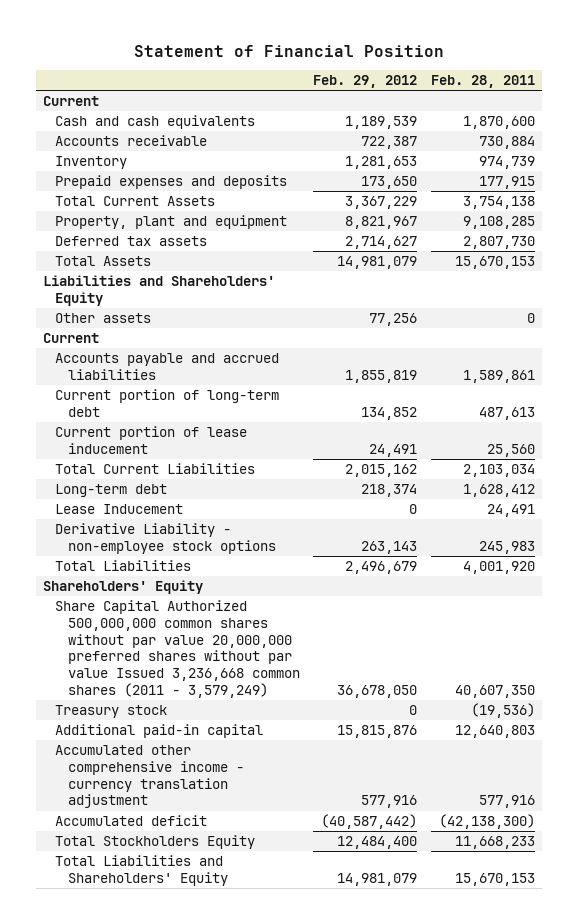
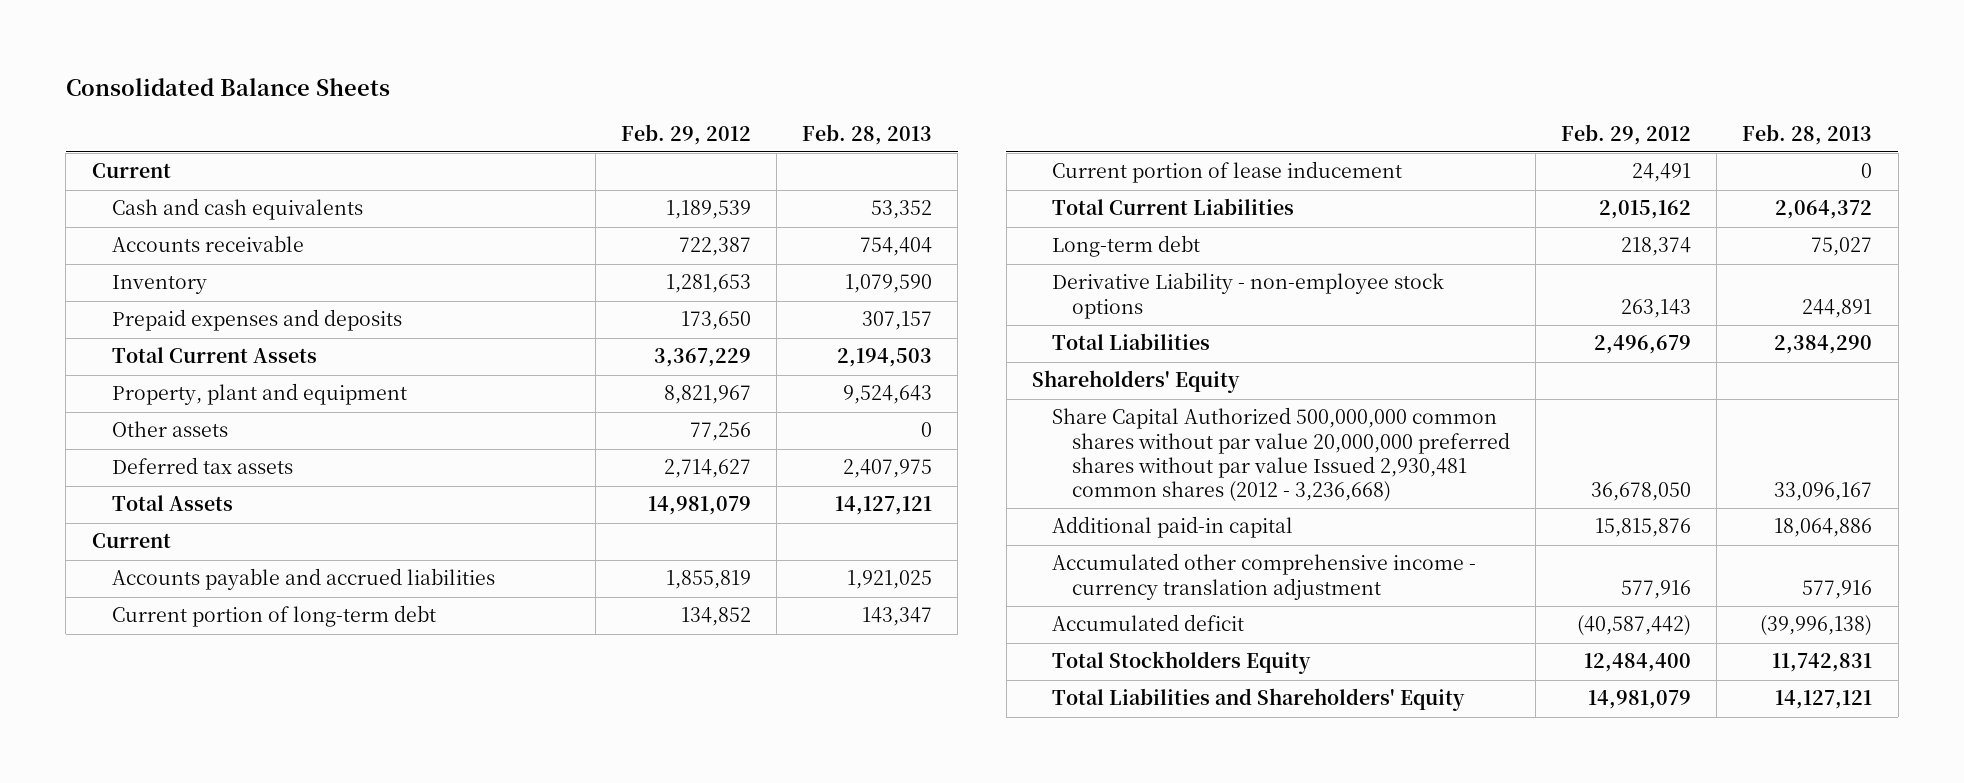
[133,44,444,57] Statement of Financial Position -> [65,77,390,96] Consolidated Balance Sheets
[431,75,536,89] Feb. 28, 2011 -> none
none -> [802,123,933,145] Feb. 28, 2013
[55,313,152,324] Other assets -> [111,421,228,438] Other assets
[42,275,275,306] Liabilities and Shareholders' Equity -> none
[55,504,184,515] Lease Inducement -> none
[55,705,168,719] Treasury stock -> none
[55,600,300,699] Share Capital Authorized 500,000,000 common shares without par value 20,000,000 preferred shares without par value Issued 3,236,668 common shares (2011 - 3,579,249) -> [1051,407,1510,502] Share Capital Authorized 500,000,000 common shares without par value 20,000,000 preferred shares without par value Issued 2,930,481 common shares (2012 - 3,236,668)

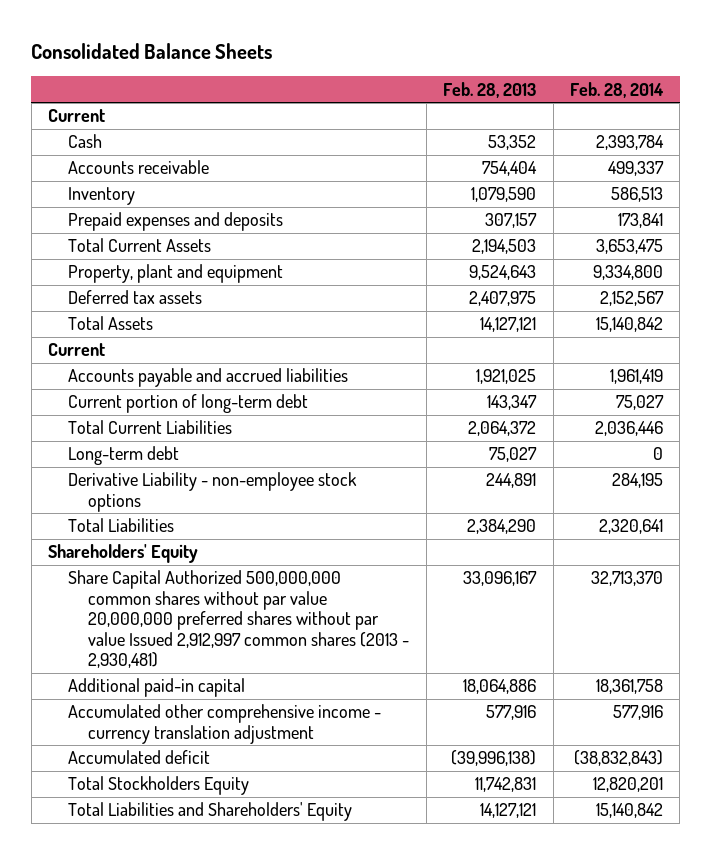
[620,123,751,145] Feb. 29, 2012 -> none
none -> [569,81,664,98] Feb. 28, 2014
[111,198,363,221] Cash and cash equivalents -> [68,134,103,149] Cash
[111,421,228,438] Other assets -> none
[1051,161,1402,184] Current portion of lease inducement -> none
[1051,407,1510,502] Share Capital Authorized 500,000,000 common shares without par value 20,000,000 preferred shares without par value Issued 2,930,481 common shares (2012 - 3,236,668) -> [68,570,410,669] Share Capital Authorized 500,000,000 common shares without par value 20,000,000 preferred shares without par value Issued 2,912,997 common shares (2013 - 2,930,481)

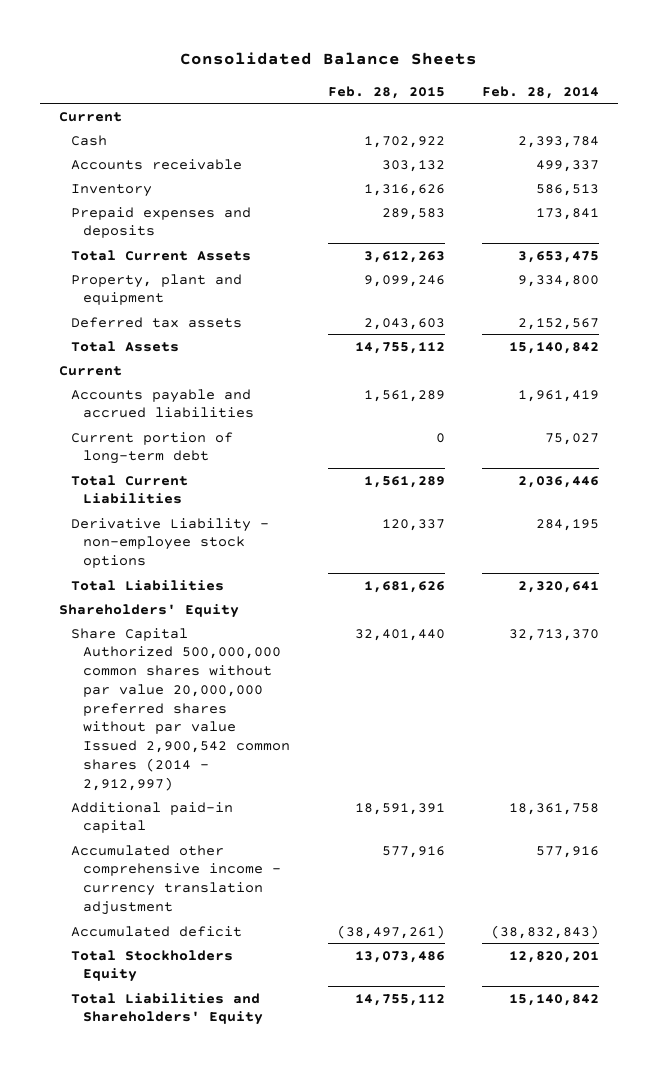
[443,81,537,98] Feb. 28, 2013 -> none
none -> [327,85,445,99] Feb. 28, 2015
[68,446,180,466] Long-term debt -> none
[68,570,410,669] Share Capital Authorized 500,000,000 common shares without par value 20,000,000 preferred shares without par value Issued 2,912,997 common shares (2013 - 2,930,481) -> [71,627,291,791] Share Capital Authorized 500,000,000 common shares without par value 20,000,000 preferred shares without par value Issued 2,900,542 common shares (2014 - 2,912,997)

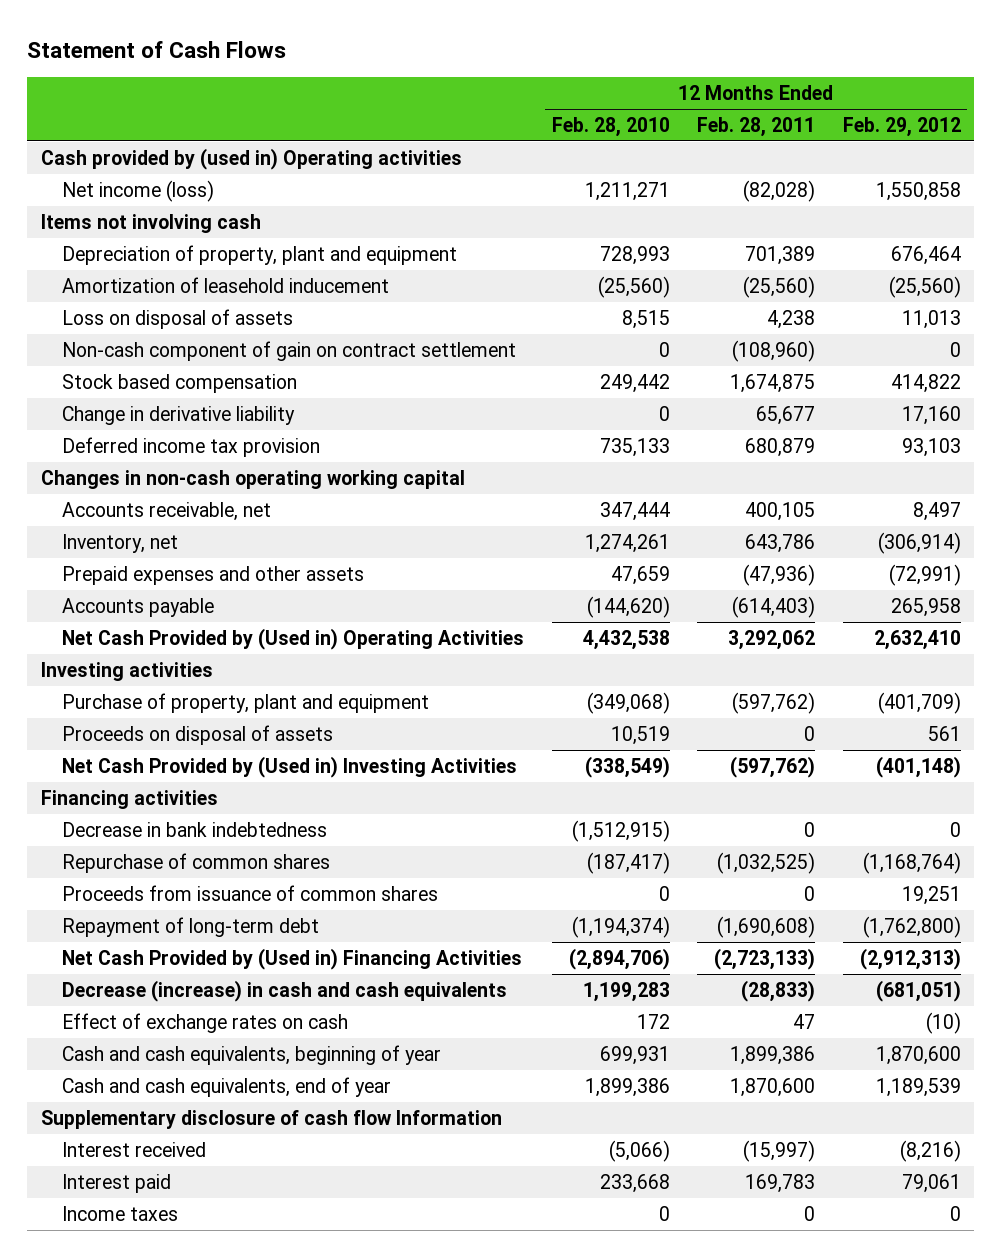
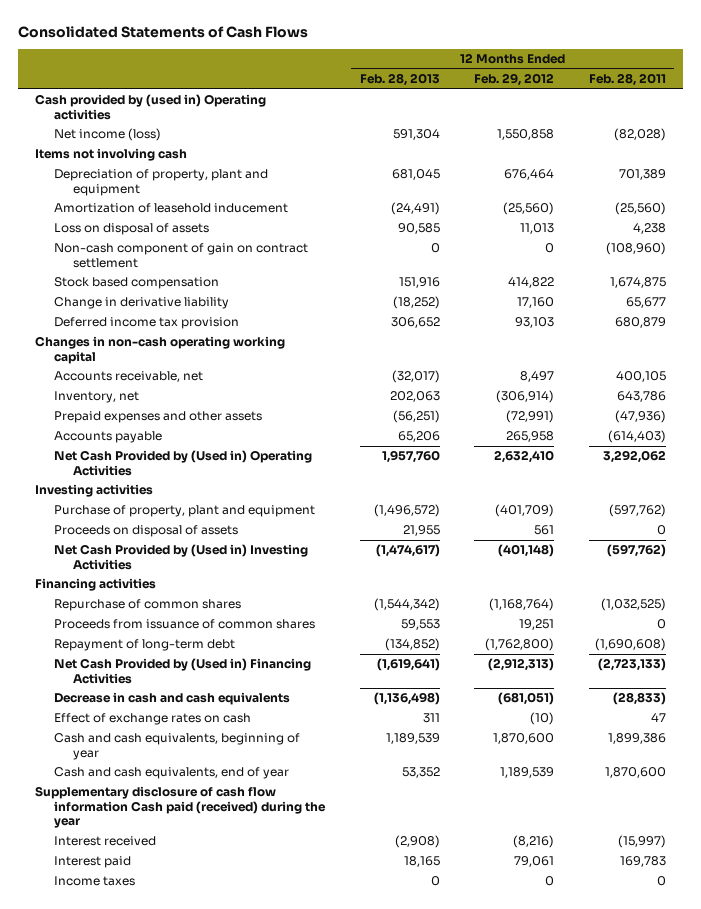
[27,40,287,58] Statement of Cash Flows -> [18,25,309,38] Consolidated Statements of Cash Flows
[551,116,670,137] Feb. 28, 2010 -> none
none -> [359,73,440,87] Feb. 28, 2013
[62,821,328,837] Decrease in bank indebtedness -> none
[62,979,508,1002] Decrease (increase) in cash and cash equivalents -> [54,692,291,706] Decrease in cash and cash equivalents
[40,1109,502,1129] Supplementary disclosure of cash flow Information -> [35,786,327,828] Supplementary disclosure of cash flow information Cash paid (received) during the year

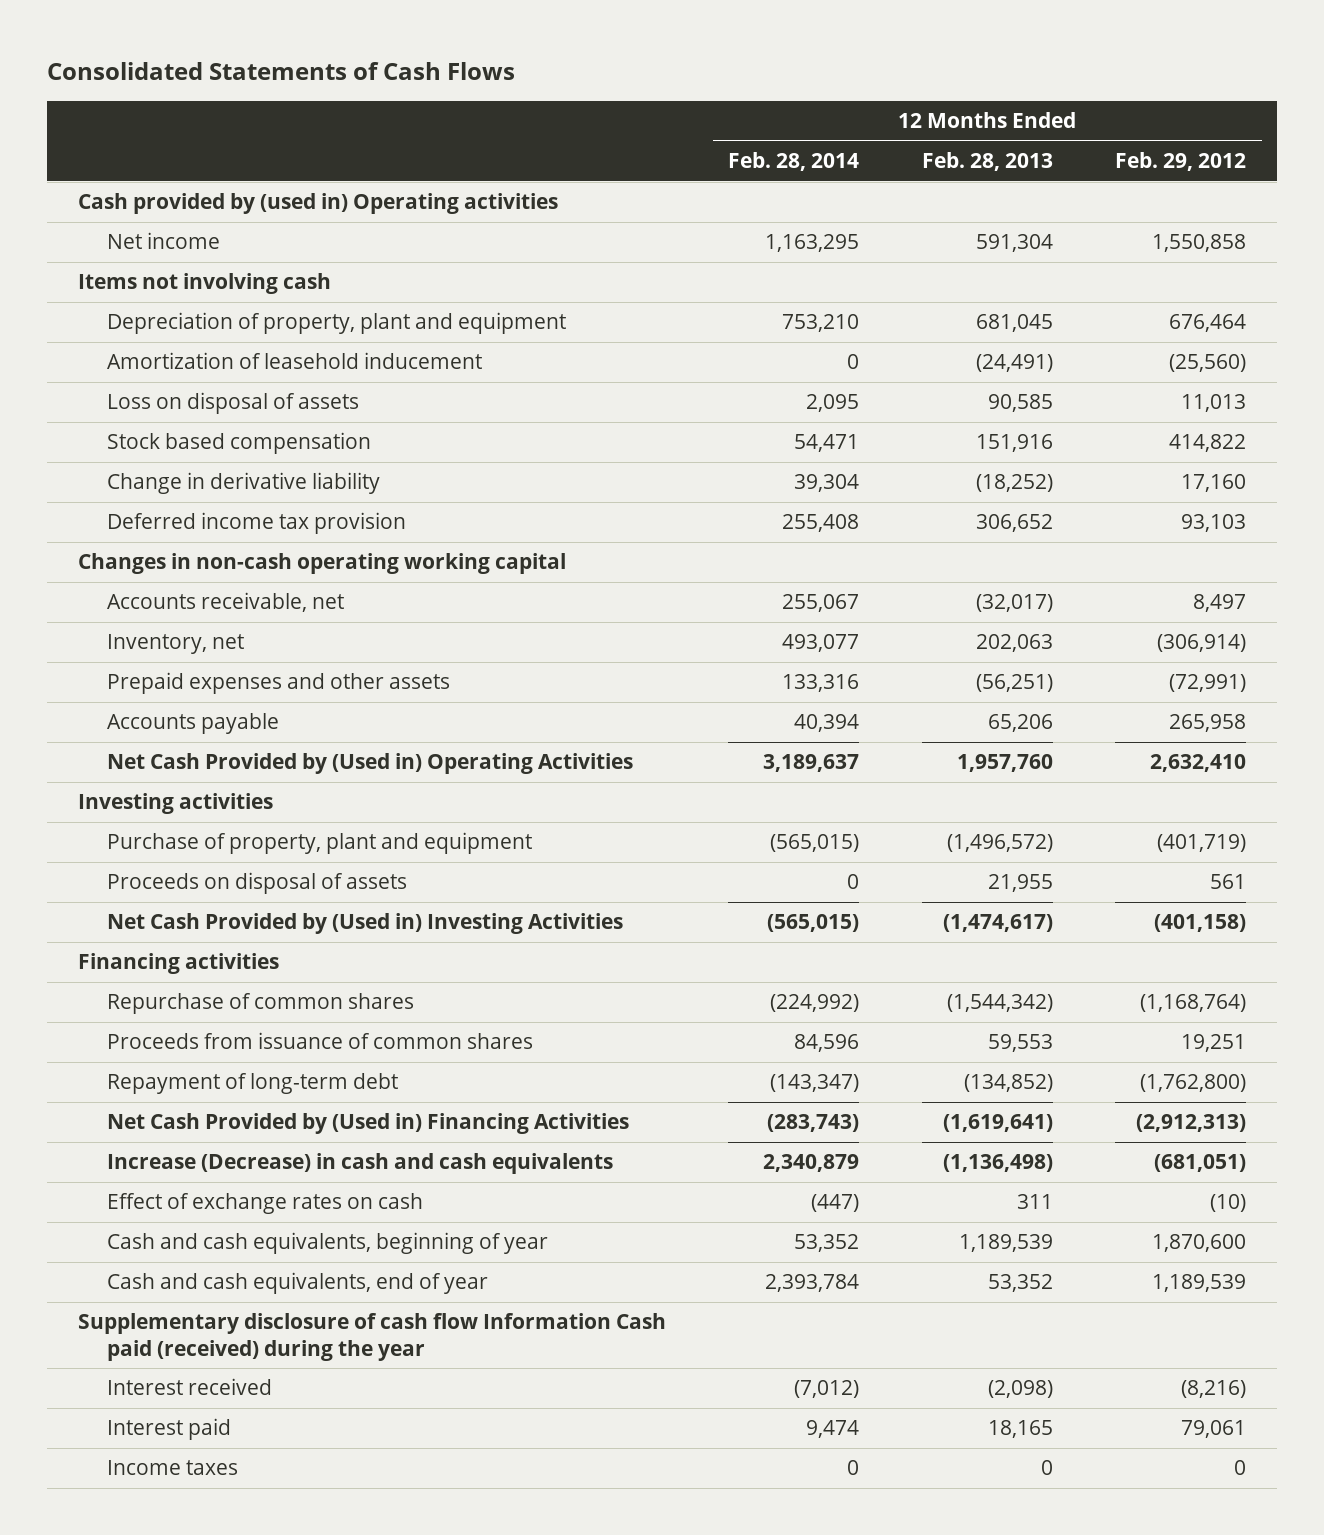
[588,73,666,87] Feb. 28, 2011 -> none
none -> [728,151,860,171] Feb. 28, 2014
[54,128,162,142] Net income (loss) -> [107,232,221,250] Net income
[54,243,309,268] Non-cash component of gain on contract settlement -> none
[495,504,555,518] (401,709) -> [1157,834,1247,853] (401,719)
[498,544,555,558] (401,148) -> [1154,914,1247,933] (401,158)
[54,692,291,706] Decrease in cash and cash equivalents -> [107,1153,614,1175] Increase (Decrease) in cash and cash equivalents
[35,786,327,828] Supplementary disclosure of cash flow information Cash paid (received) during the year -> [78,1313,667,1361] Supplementary disclosure of cash flow Information Cash paid (received) during the year
[394,835,440,849] (2,908) -> [987,1380,1053,1399] (2,098)

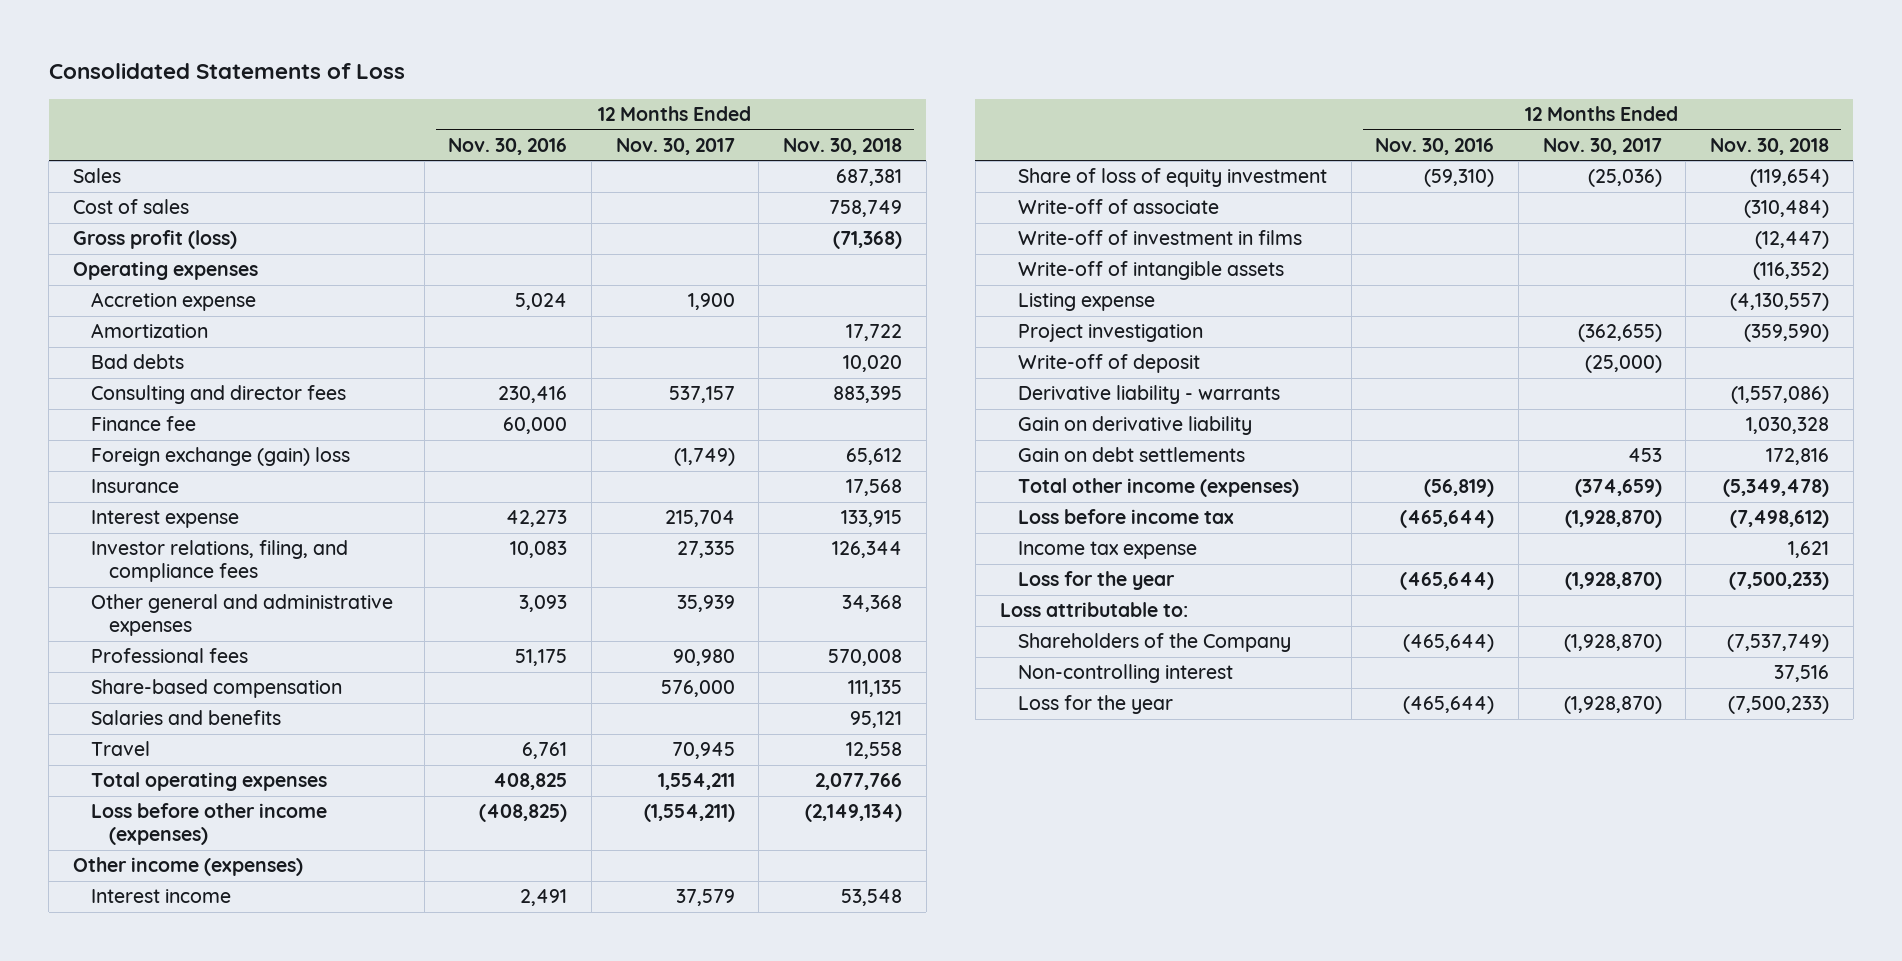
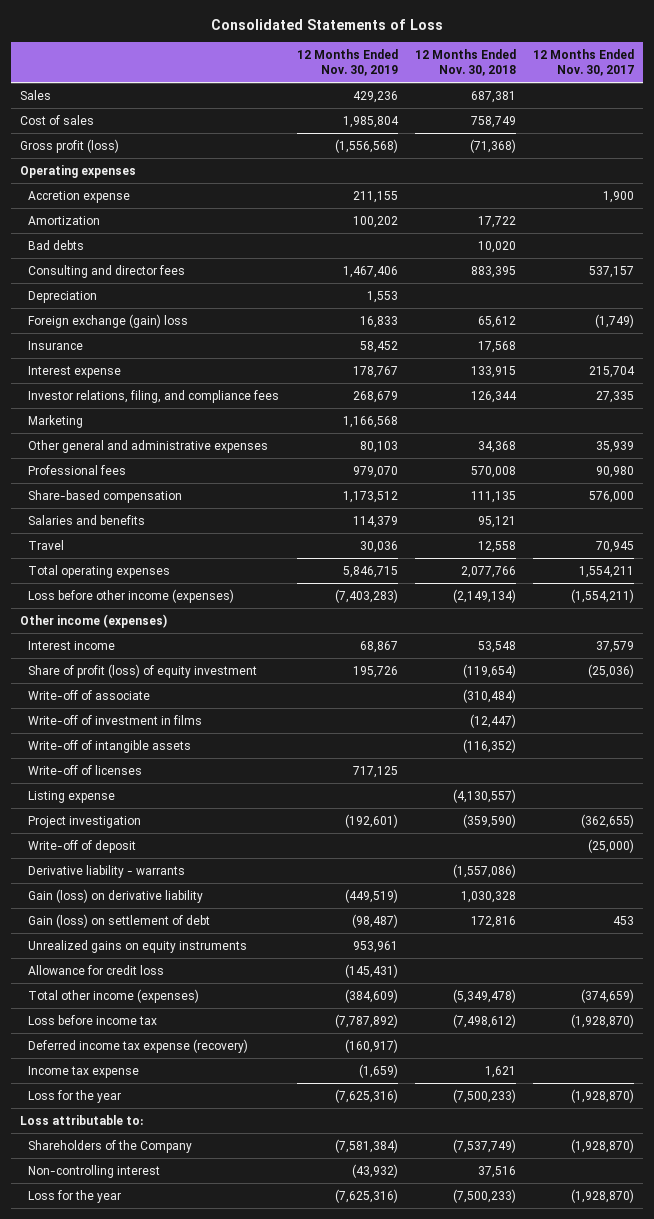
[448,137,568,155] Nov. 30, 2016 -> none
none -> [296,48,398,77] 12 Months Ended Nov. 30, 2019
[91,416,197,432] Finance fee -> none
none -> [28,290,98,303] Depreciation
none -> [28,414,84,428] Marketing
[1017,168,1327,188] Share of loss of equity investment -> [28,663,258,678] Share of profit (loss) of equity investment
none -> [28,764,143,775] Write-off of licenses
[1017,416,1252,436] Gain on derivative liability -> [28,888,204,903] Gain (loss) on derivative liability
[1017,447,1245,463] Gain on debt settlements -> [28,913,211,928] Gain (loss) on settlement of debt
none -> [28,939,248,953] Unrealized gains on equity instruments
none -> [28,964,165,975] Allowance for credit loss
none -> [28,1038,249,1053] Deferred income tax expense (recovery)

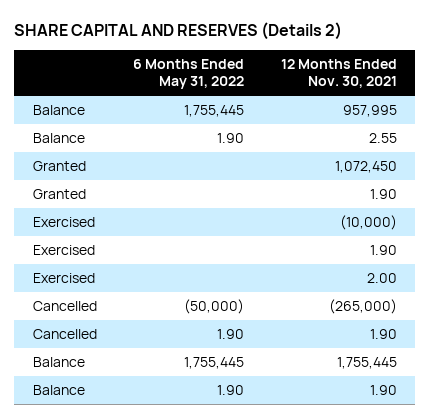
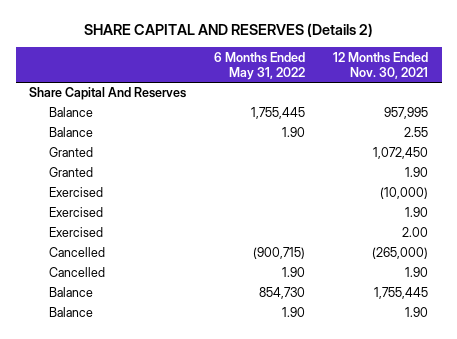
none -> [29,87,187,101] Share Capital And Reserves
[184,299,245,315] (50,000) -> [253,247,306,260] (900,715)
[184,357,245,370] 1,755,445 -> [259,287,306,300] 854,730

